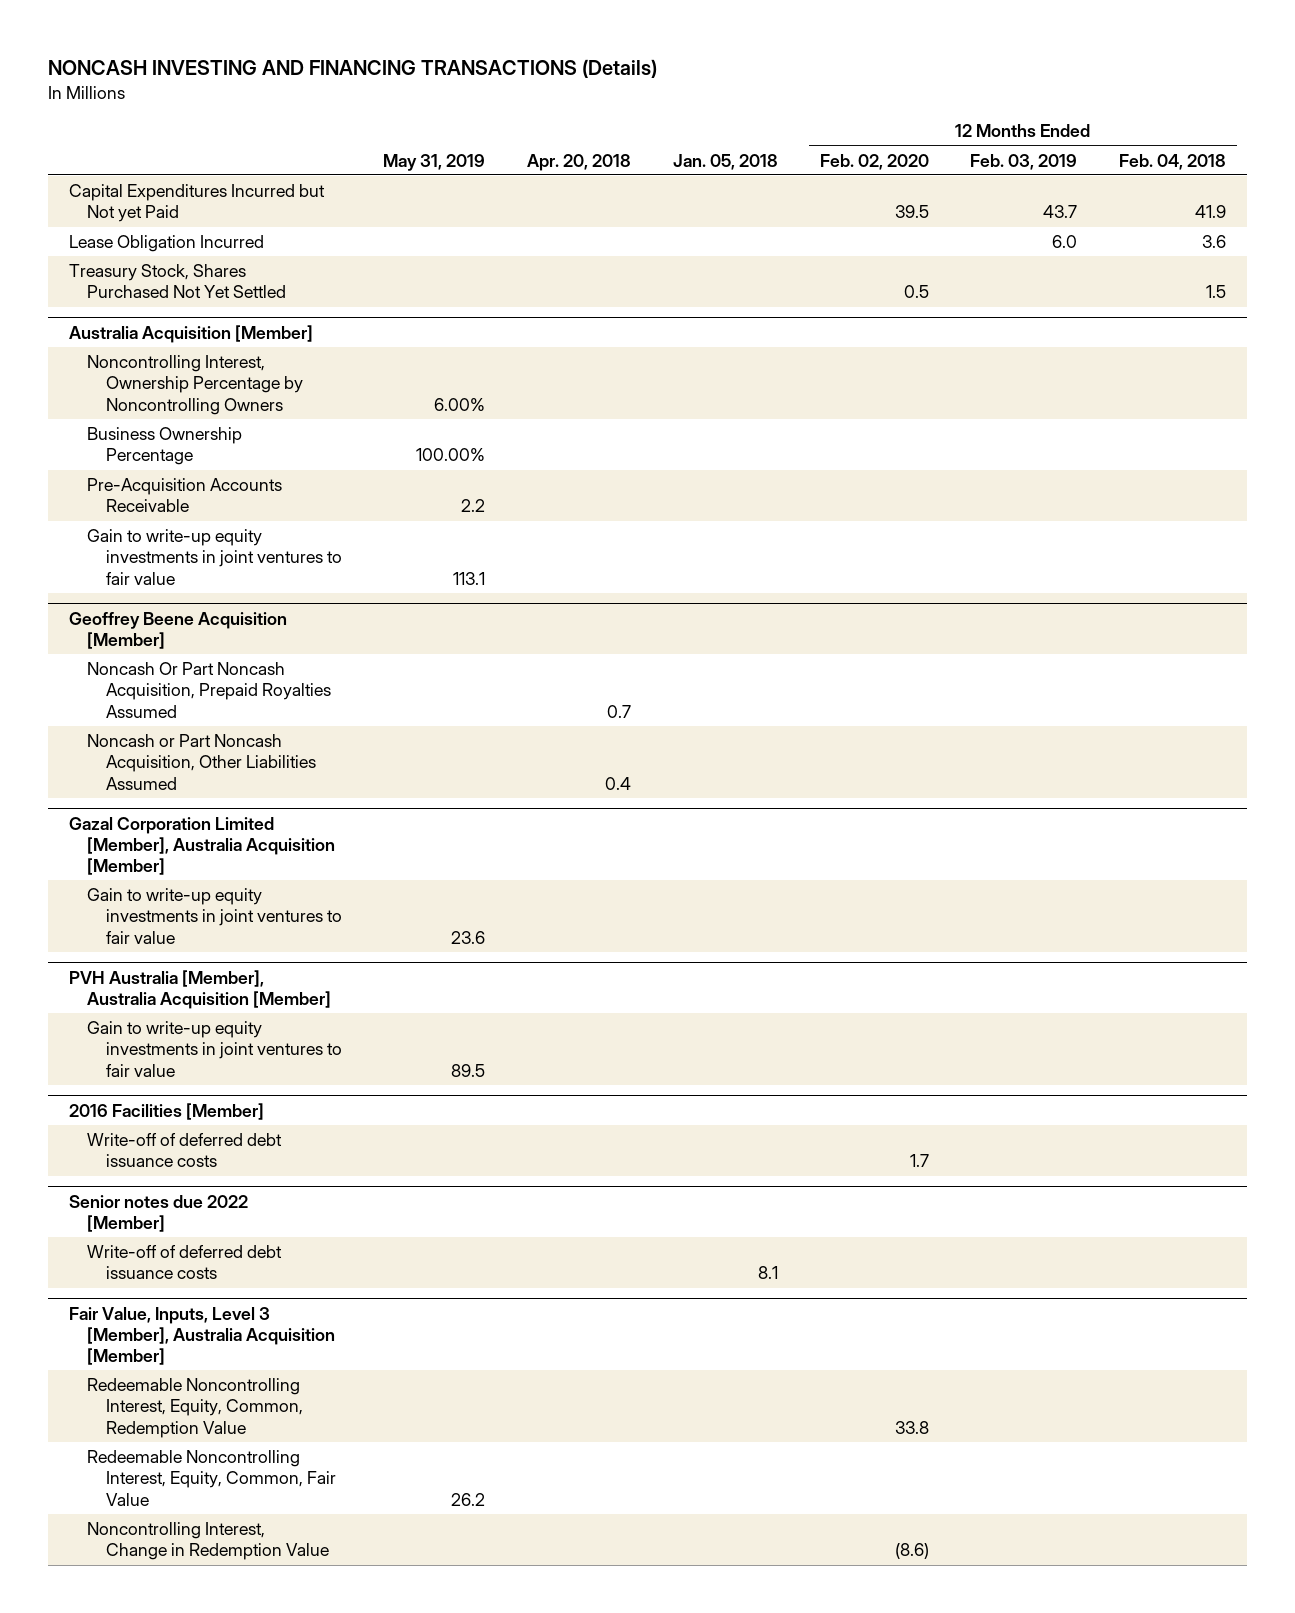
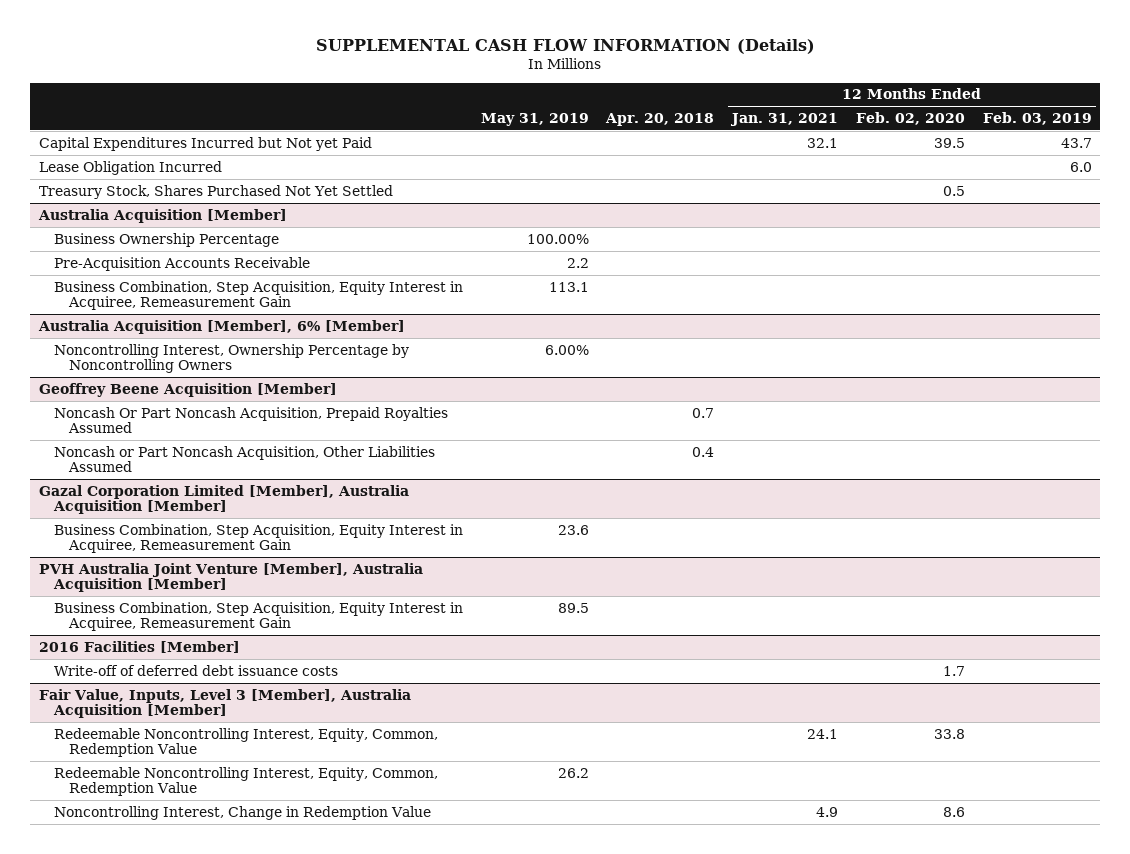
[48,59,658,79] NONCASH INVESTING AND FINANCING TRANSACTIONS (Details) -> [316,38,816,54] SUPPLEMENTAL CASH FLOW INFORMATION (Details)
[672,153,778,170] Jan. 05, 2018 -> none
[1119,153,1227,170] Feb. 04, 2018 -> none
none -> [730,112,839,126] Jan. 31, 2021
[87,355,303,415] Noncontrolling Interest, Ownership Percentage by Noncontrolling Owners -> none
[87,529,342,585] Gain to write-up equity investments in joint ventures to fair value -> [53,280,463,311] Business Combination, Step Acquisition, Equity Interest in Acquiree, Remeasurement Gain
none -> [37,319,405,334] Australia Acquisition [Member], 6% [Member]
none -> [53,343,409,374] Noncontrolling Interest, Ownership Percentage by Noncontrolling Owners
[87,888,342,944] Gain to write-up equity investments in joint ventures to fair value -> [53,523,463,554] Business Combination, Step Acquisition, Equity Interest in Acquiree, Remeasurement Gain
[69,969,332,1009] PVH Australia [Member], Australia Acquisition [Member] -> [38,562,423,593] PVH Australia Joint Venture [Member], Australia Acquisition [Member]
[87,1021,342,1077] Gain to write-up equity investments in joint ventures to fair value -> [53,601,463,632] Business Combination, Step Acquisition, Equity Interest in Acquiree, Remeasurement Gain
[69,1194,249,1232] Senior notes due 2022 [Member] -> none
[87,1245,283,1280] Write-off of deferred debt issuance costs -> none
[87,1450,336,1506] Redeemable Noncontrolling Interest, Equity, Common, Fair Value -> [53,766,438,797] Redeemable Noncontrolling Interest, Equity, Common, Redemption Value
[894,1543,929,1560] (8.6) -> [942,806,965,817] 8.6

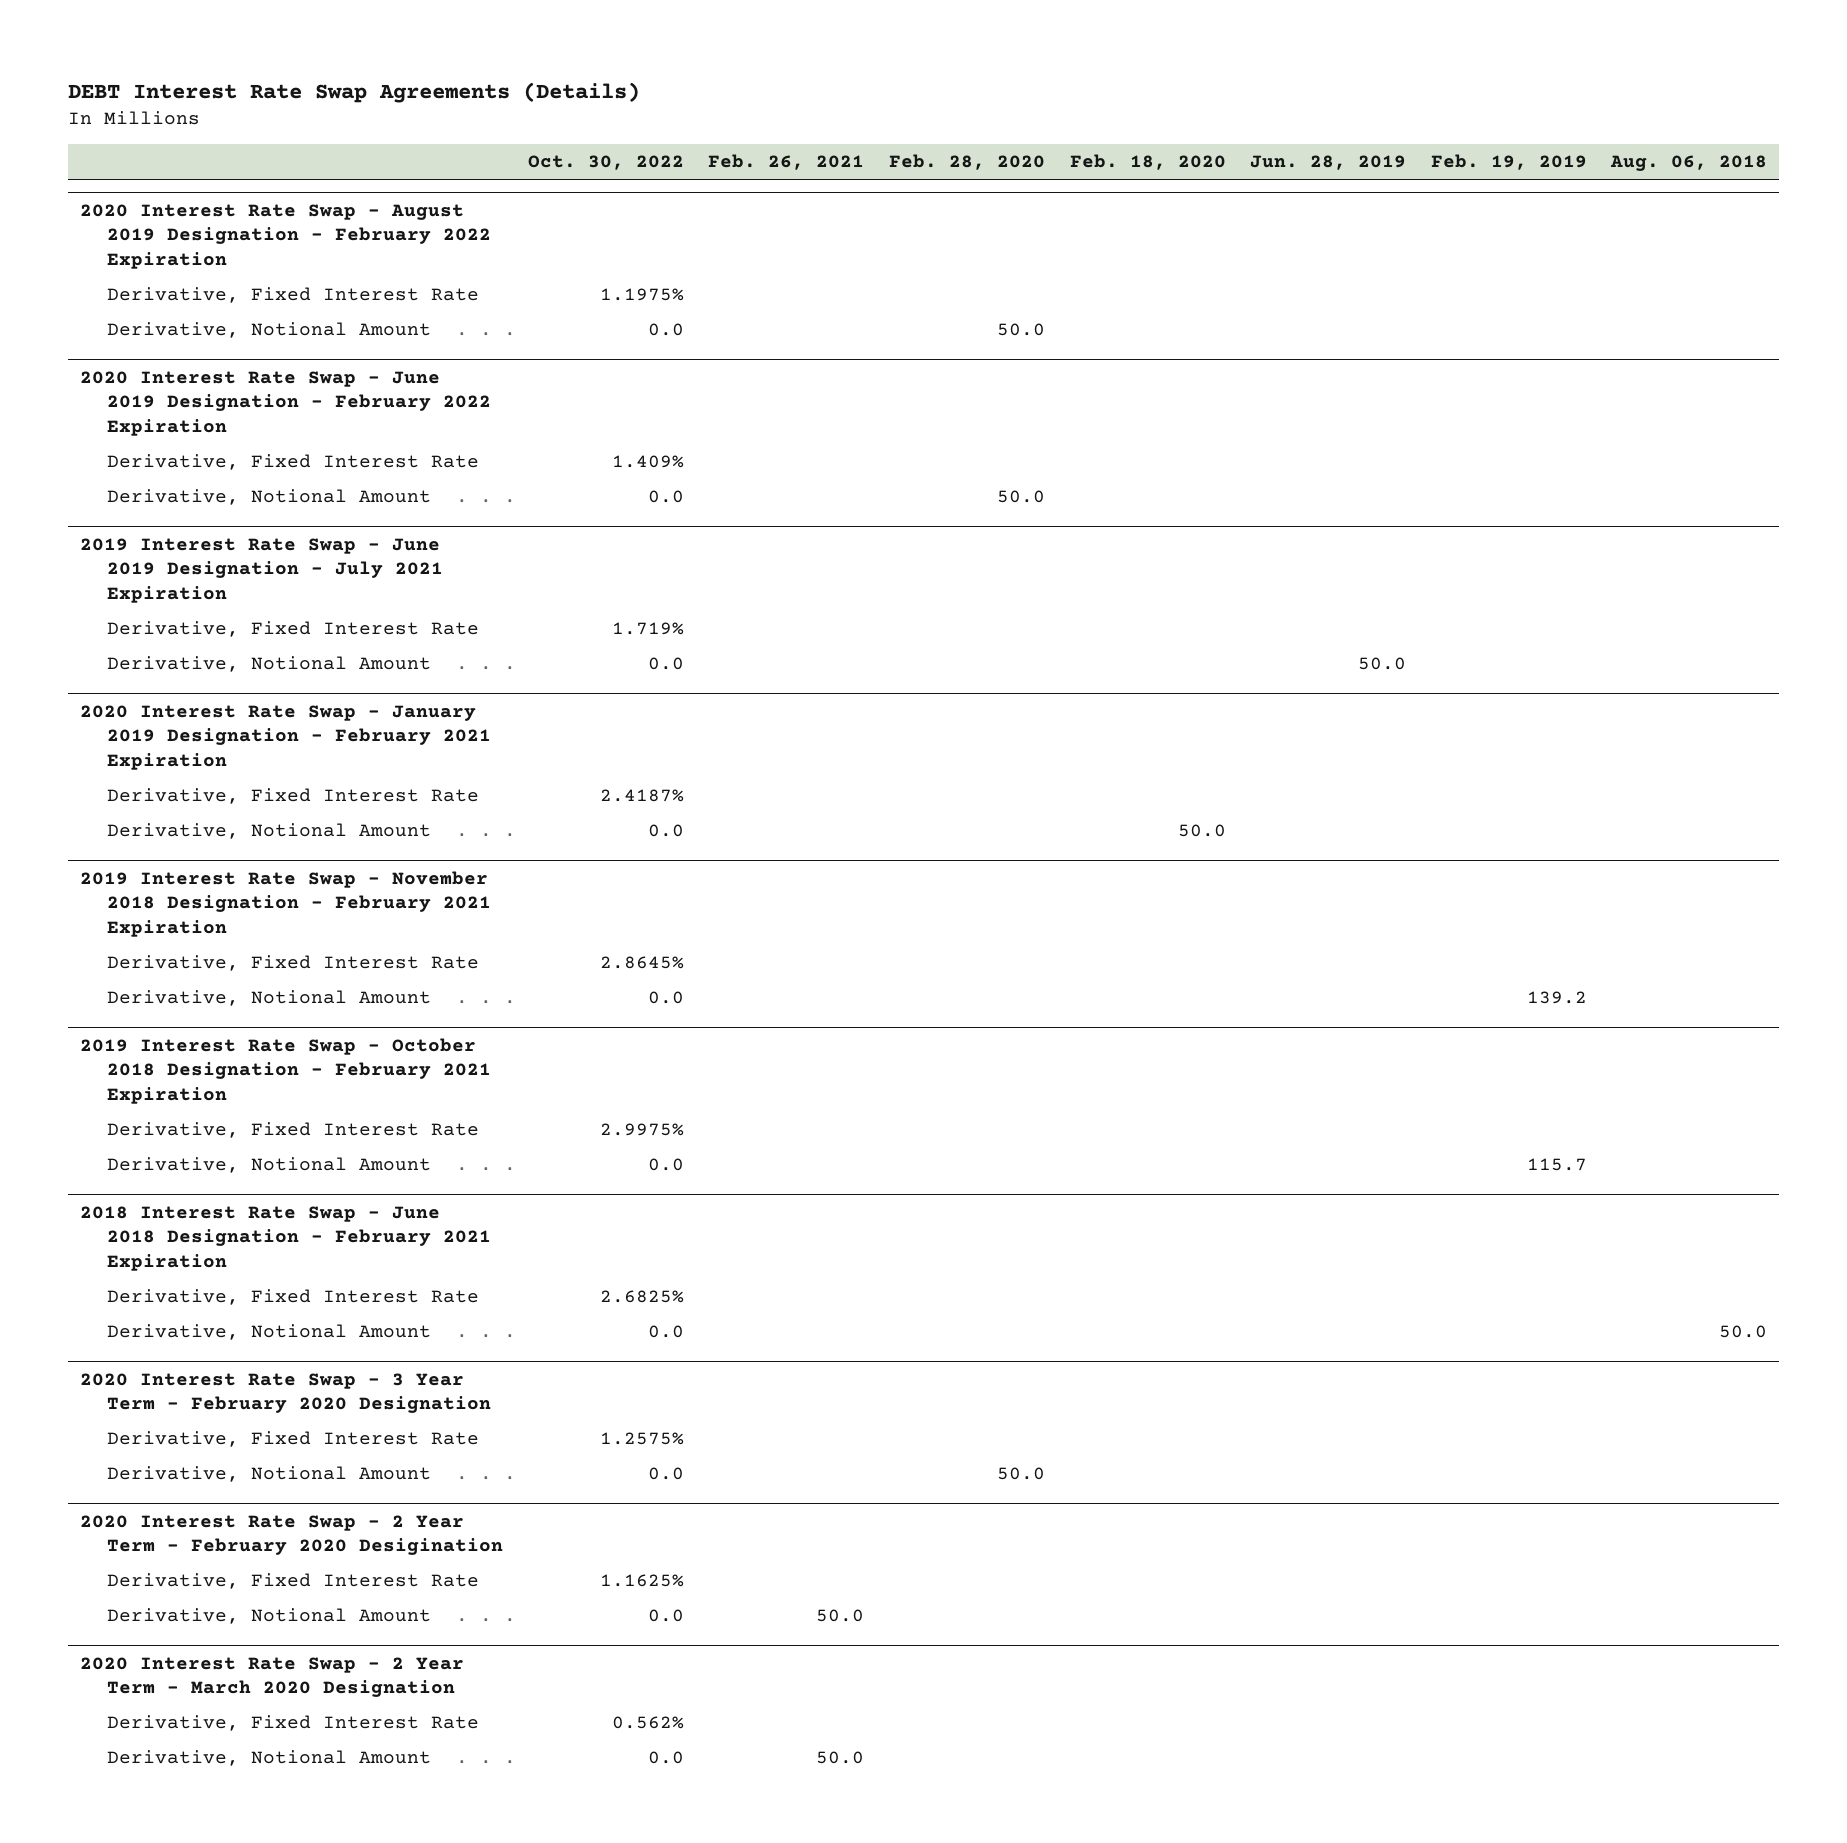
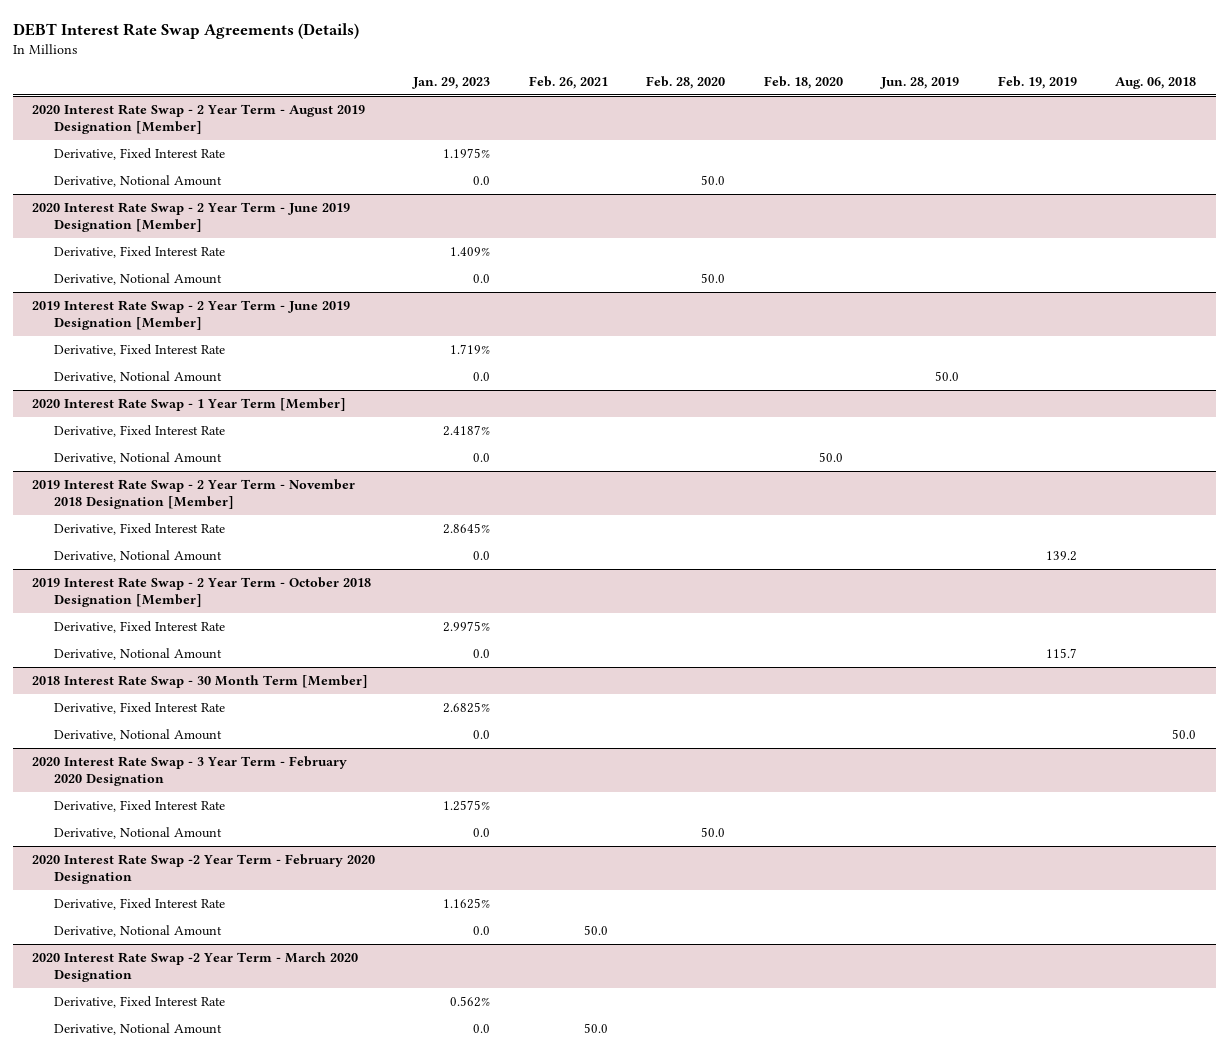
[527,155,684,171] Oct. 30, 2022 -> none
none -> [412,76,491,89] Jan. 29, 2023
[79,203,492,270] 2020 Interest Rate Swap - August 2019 Designation - February 2022 Expiration -> [31,104,365,134] 2020 Interest Rate Swap - 2 Year Term - August 2019 Designation [Member]
[79,370,492,437] 2020 Interest Rate Swap - June 2019 Designation - February 2022 Expiration -> [31,202,350,232] 2020 Interest Rate Swap - 2 Year Term - June 2019 Designation [Member]
[79,537,444,604] 2019 Interest Rate Swap - June 2019 Designation - July 2021 Expiration -> [31,300,350,330] 2019 Interest Rate Swap - 2 Year Term - June 2019 Designation [Member]
[79,704,492,771] 2020 Interest Rate Swap - January 2019 Designation - February 2021 Expiration -> [31,398,346,412] 2020 Interest Rate Swap - 1 Year Term [Member]
[79,870,492,938] 2019 Interest Rate Swap - November 2018 Designation - February 2021 Expiration -> [31,479,355,509] 2019 Interest Rate Swap - 2 Year Term - November 2018 Designation [Member]
[79,1037,492,1105] 2019 Interest Rate Swap - October 2018 Designation - February 2021 Expiration -> [31,577,371,607] 2019 Interest Rate Swap - 2 Year Term - October 2018 Designation [Member]
[79,1205,492,1272] 2018 Interest Rate Swap - June 2018 Designation - February 2021 Expiration -> [31,675,368,689] 2018 Interest Rate Swap - 30 Month Term [Member]
[79,1514,504,1556] 2020 Interest Rate Swap - 2 Year Term - February 2020 Desigination -> [31,854,375,884] 2020 Interest Rate Swap -2 Year Term - February 2020 Designation
[79,1656,464,1698] 2020 Interest Rate Swap - 2 Year Term - March 2020 Designation -> [31,952,358,982] 2020 Interest Rate Swap -2 Year Term - March 2020 Designation

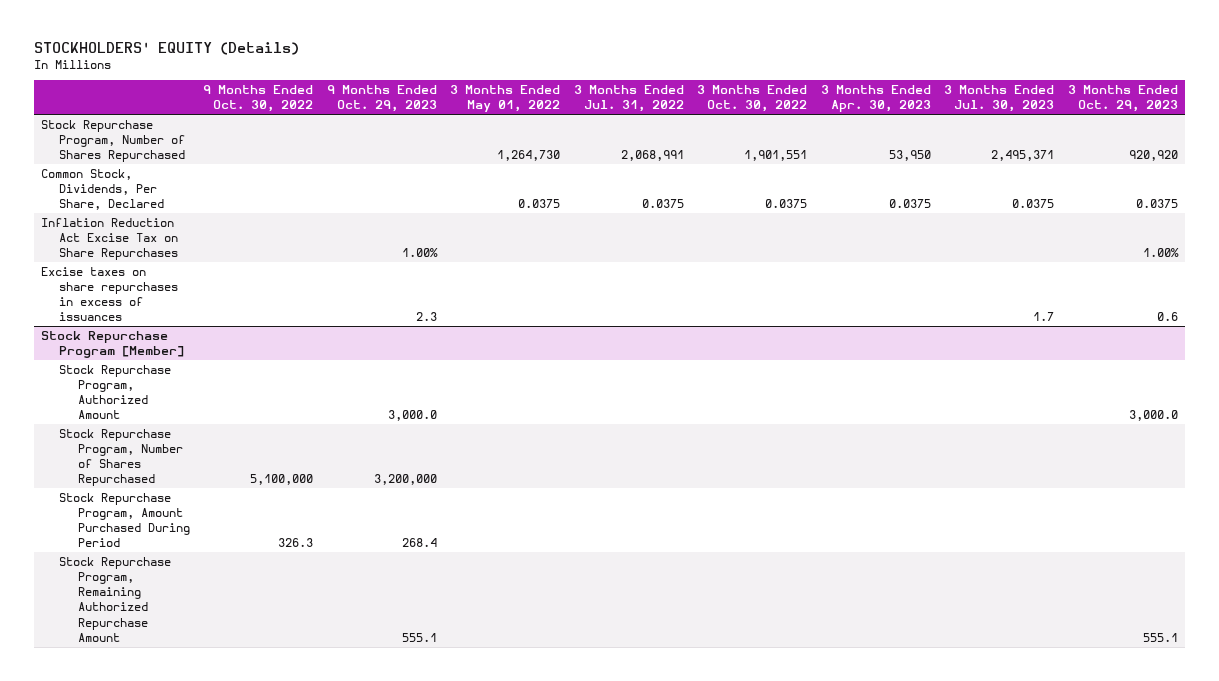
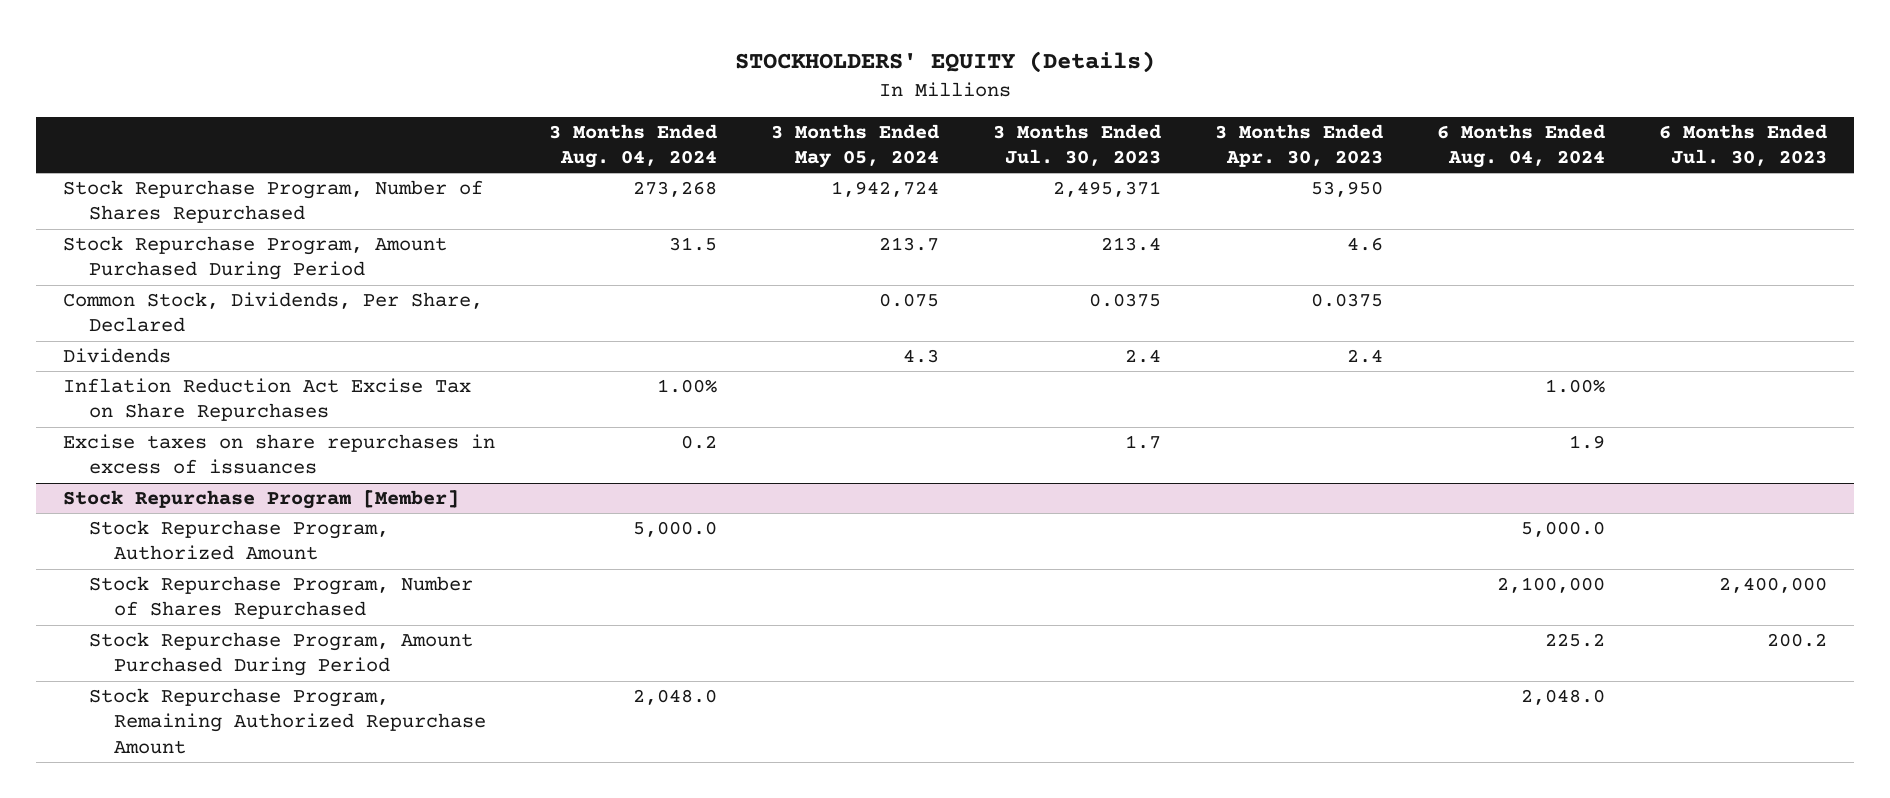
[203,85,314,113] 9 Months Ended Oct. 30, 2022 -> none
[326,85,437,113] 9 Months Ended Oct. 29, 2023 -> none
[450,85,561,113] 3 Months Ended May 01, 2022 -> none
[573,85,684,113] 3 Months Ended Jul. 31, 2022 -> none
[697,85,808,113] 3 Months Ended Oct. 30, 2022 -> none
[1067,85,1178,113] 3 Months Ended Oct. 29, 2023 -> none
none -> [549,123,718,169] 3 Months Ended Aug. 04, 2024
none -> [771,123,940,169] 3 Months Ended May 05, 2024
none -> [1437,123,1606,169] 6 Months Ended Aug. 04, 2024
none -> [1659,123,1828,167] 6 Months Ended Jul. 30, 2023
none -> [62,236,447,281] Stock Repurchase Program, Amount Purchased During Period
none -> [62,348,171,364] Dividends

